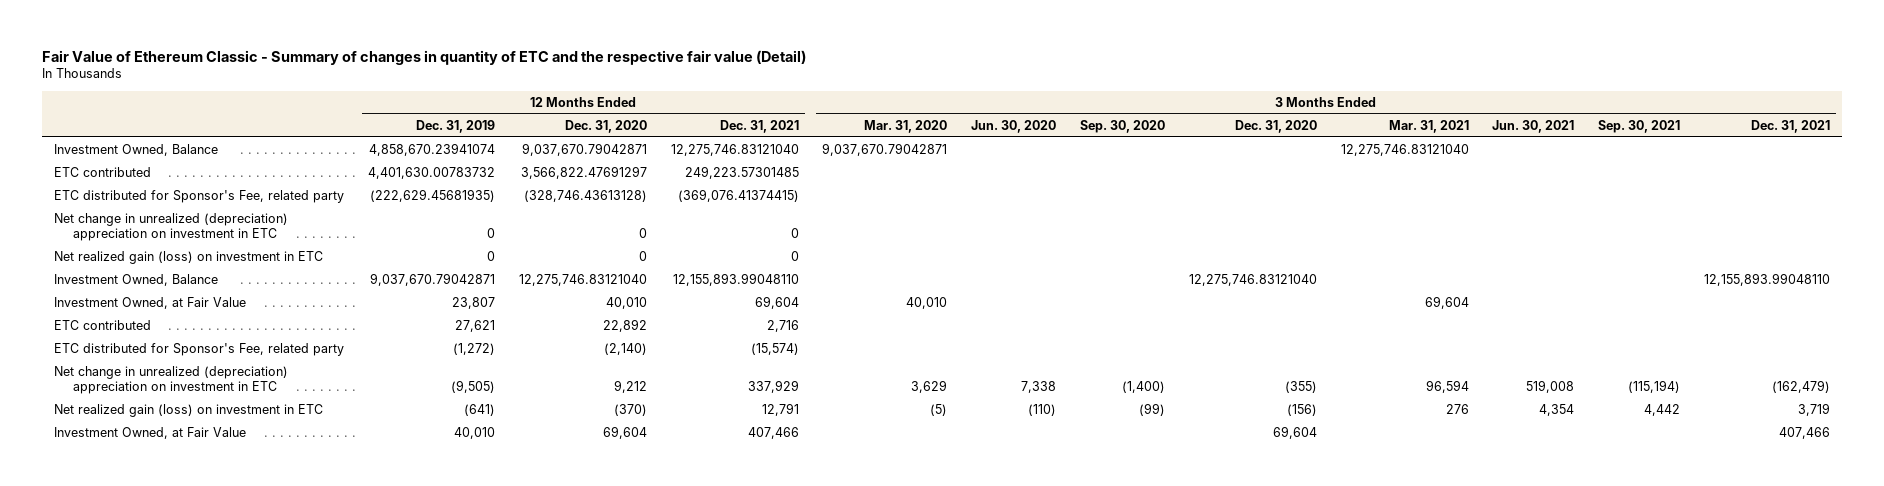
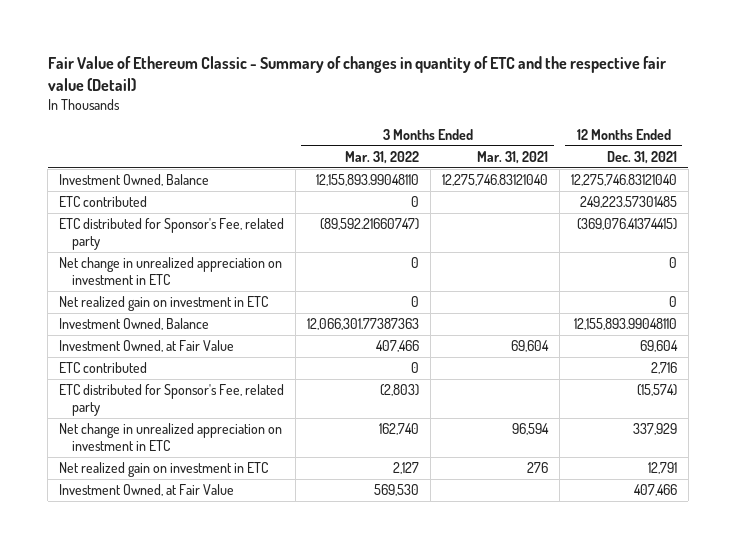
[415,119,495,133] Dec. 31, 2019 -> none
[564,119,647,133] Dec. 31, 2020 -> none
[864,119,948,133] Mar. 31, 2020 -> none
[971,119,1057,133] Jun. 30, 2020 -> none
[1079,119,1165,133] Sep. 30, 2020 -> none
[1234,119,1317,133] Dec. 31, 2020 -> none
[1492,119,1575,133] Jun. 30, 2021 -> none
[1598,119,1681,133] Sep. 30, 2021 -> none
[1750,119,1830,133] Dec. 31, 2021 -> none
none -> [345,151,420,165] Mar. 31, 2022
[54,213,289,241] Net change in unrealized (depreciation) appreciation on investment in ETC -> [59,257,283,285] Net change in unrealized appreciation on investment in ETC
[54,251,324,265] Net realized gain (loss) on investment in ETC -> [59,296,269,312] Net realized gain on investment in ETC
[54,366,289,394] Net change in unrealized (depreciation) appreciation on investment in ETC -> [59,423,283,451] Net change in unrealized appreciation on investment in ETC
[54,404,324,418] Net realized gain (loss) on investment in ETC -> [59,462,269,478] Net realized gain on investment in ETC

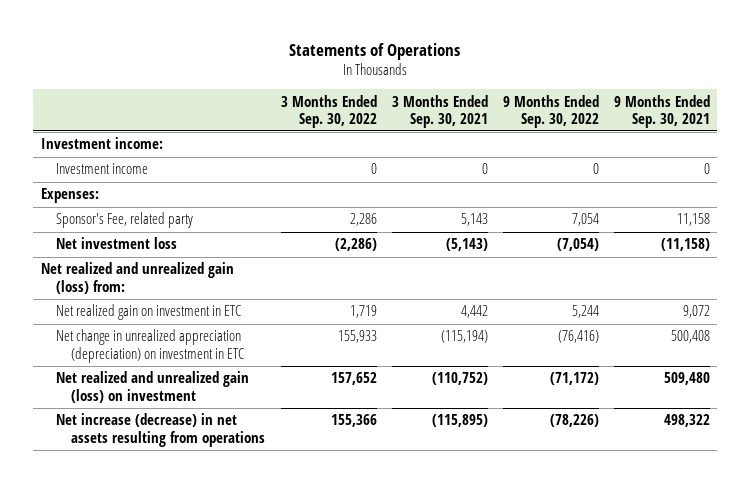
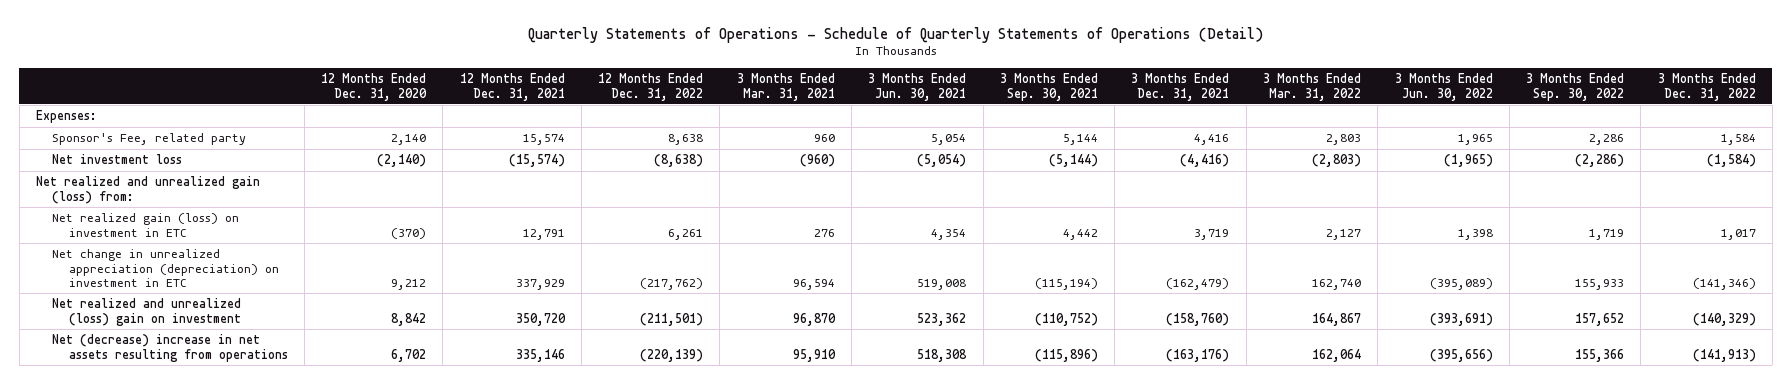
[289,42,461,60] Statements of Operations -> [527,26,1263,43] Quarterly Statements of Operations - Schedule of Quarterly Statements of Operations (Detail)
[502,94,599,128] 9 Months Ended Sep. 30, 2022 -> none
[613,94,710,128] 9 Months Ended Sep. 30, 2021 -> none
none -> [321,73,428,101] 12 Months Ended Dec. 31, 2020
none -> [459,73,565,101] 12 Months Ended Dec. 31, 2021
none -> [598,73,704,101] 12 Months Ended Dec. 31, 2022
none -> [736,73,835,101] 3 Months Ended Mar. 31, 2021
none -> [868,73,967,101] 3 Months Ended Jun. 30, 2021
none -> [1131,73,1230,101] 3 Months Ended Dec. 31, 2021
none -> [1262,73,1361,101] 3 Months Ended Mar. 31, 2022
none -> [1394,73,1493,101] 3 Months Ended Jun. 30, 2022
none -> [1657,73,1756,101] 3 Months Ended Dec. 31, 2022
[40,137,163,150] Investment income: -> none
[56,163,149,175] Investment income -> none
[460,213,488,227] 5,143 -> [1062,134,1098,146] 5,144
[445,238,488,252] (5,143) -> [1048,154,1098,168] (5,144)
[56,304,242,321] Net realized gain on investment in ETC -> [52,213,240,237] Net realized gain (loss) on investment in ETC
[56,371,250,403] Net realized and unrealized gain (loss) on investment -> [52,298,242,326] Net realized and unrealized (loss) gain on investment
[56,413,266,447] Net increase (decrease) in net assets resulting from operations -> [52,334,288,362] Net (decrease) increase in net assets resulting from operations
[431,414,488,428] (115,895) -> [1034,348,1098,362] (115,896)

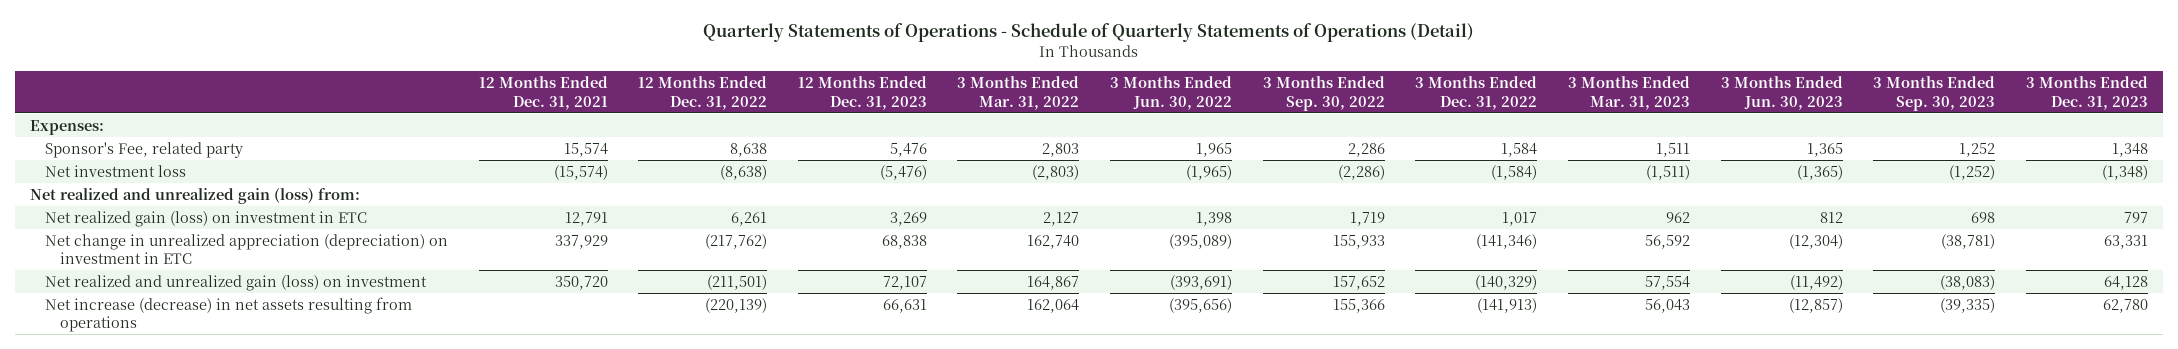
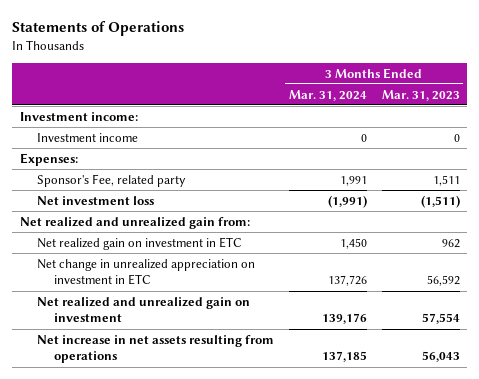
[702,23,1474,43] Quarterly Statements of Operations - Schedule of Quarterly Statements of Operations (Detail) -> [12,21,185,37] Statements of Operations
[478,76,608,110] 12 Months Ended Dec. 31, 2021 -> none
[638,76,768,110] 12 Months Ended Dec. 31, 2022 -> none
[797,76,927,110] 12 Months Ended Dec. 31, 2023 -> none
[957,76,1080,110] 3 Months Ended Mar. 31, 2022 -> none
[1110,76,1233,110] 3 Months Ended Jun. 30, 2022 -> none
[1262,76,1385,111] 3 Months Ended Sep. 30, 2022 -> none
[1415,76,1538,110] 3 Months Ended Dec. 31, 2022 -> none
[1720,76,1843,110] 3 Months Ended Jun. 30, 2023 -> none
[1873,76,1996,111] 3 Months Ended Sep. 30, 2023 -> none
[2025,76,2148,110] 3 Months Ended Dec. 31, 2023 -> none
none -> [288,89,367,101] Mar. 31, 2024
none -> [19,111,138,121] Investment income:
none -> [36,132,138,142] Investment income
[29,187,360,204] Net realized and unrealized gain (loss) from: -> [19,216,250,229] Net realized and unrealized gain from:
[44,210,367,227] Net realized gain (loss) on investment in ETC -> [36,236,242,250] Net realized gain on investment in ETC
[44,233,448,265] Net change in unrealized appreciation (depreciation) on investment in ETC -> [36,258,255,286] Net change in unrealized appreciation on investment in ETC
[44,274,427,291] Net realized and unrealized gain (loss) on investment -> [36,296,250,323] Net realized and unrealized gain on investment
[44,296,412,333] Net increase (decrease) in net assets resulting from operations -> [36,334,274,364] Net increase in net assets resulting from operations

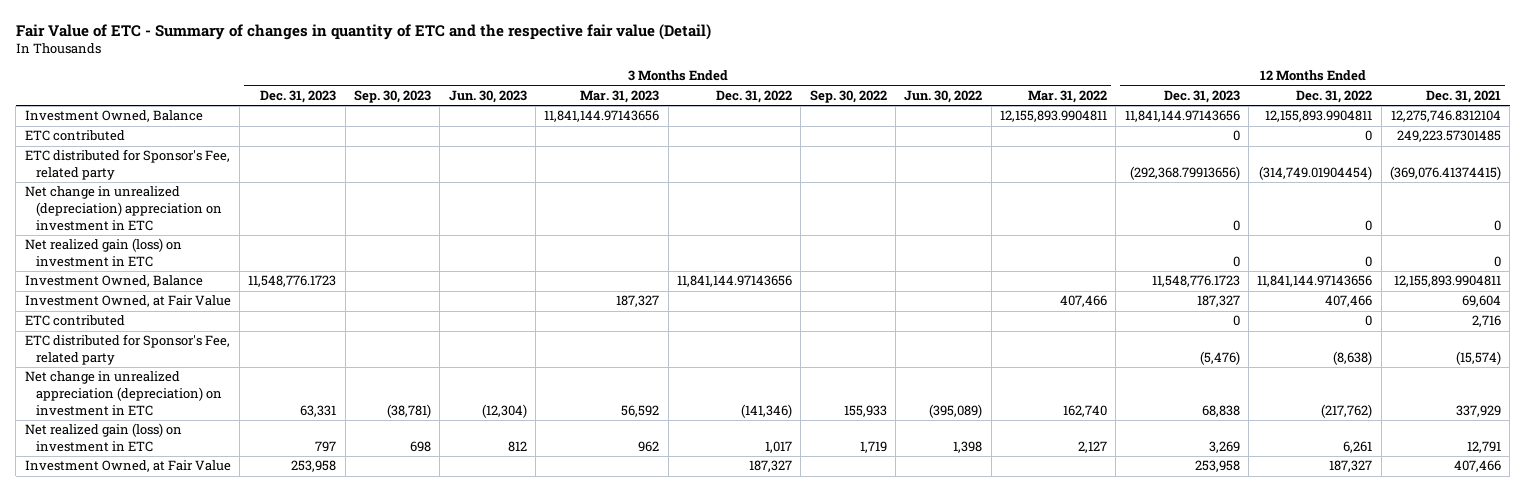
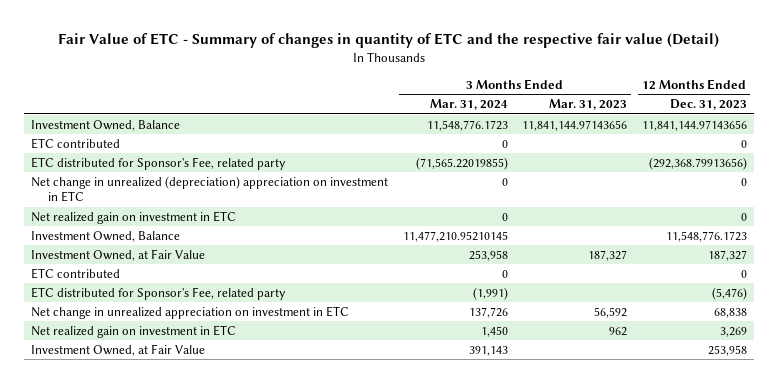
[260,90,337,104] Dec. 31, 2023 -> none
[353,90,431,104] Sep. 30, 2023 -> none
[448,90,527,104] Jun. 30, 2023 -> none
[715,90,792,104] Dec. 31, 2022 -> none
[809,90,887,104] Sep. 30, 2022 -> none
[904,90,983,104] Jun. 30, 2022 -> none
[1027,90,1107,104] Mar. 31, 2022 -> none
[1296,90,1373,104] Dec. 31, 2022 -> none
[1425,90,1501,104] Dec. 31, 2021 -> none
none -> [429,99,508,111] Mar. 31, 2024
[24,238,182,267] Net realized gain (loss) on investment in ETC -> [31,210,237,224] Net realized gain on investment in ETC
[24,371,222,416] Net change in unrealized appreciation (depreciation) on investment in ETC -> [31,305,350,319] Net change in unrealized appreciation on investment in ETC
[24,423,182,452] Net realized gain (loss) on investment in ETC -> [31,324,237,338] Net realized gain on investment in ETC

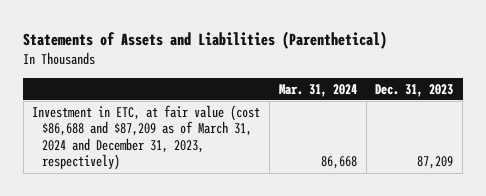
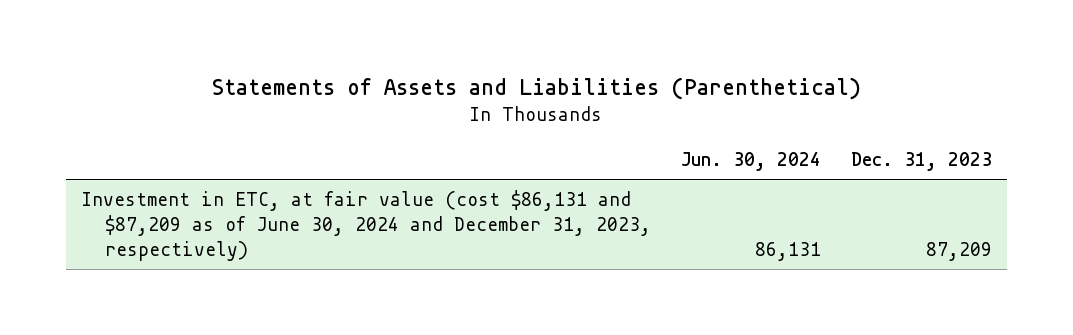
[278,83,357,97] Mar. 31, 2024 -> none
none -> [680,152,821,172] Jun. 30, 2024
[32,104,261,171] Investment in ETC, at fair value (cost $86,688 and $87,209 as of March 31, 2024 and December 31, 2023, respectively) -> [80,190,651,261] Investment in ETC, at fair value (cost $86,131 and $87,209 as of June 30, 2024 and December 31, 2023, respectively)

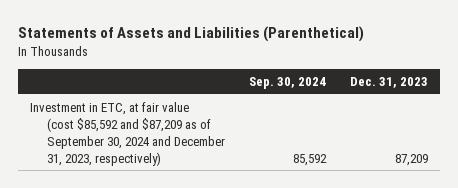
[680,152,821,172] Jun. 30, 2024 -> none
none -> [248,77,326,90] Sep. 30, 2024
[80,190,651,261] Investment in ETC, at fair value (cost $86,131 and $87,209 as of June 30, 2024 and December 31, 2023, respectively) -> [29,101,225,166] Investment in ETC, at fair value (cost $85,592 and $87,209 as of September 30, 2024 and December 31, 2023, respectively)

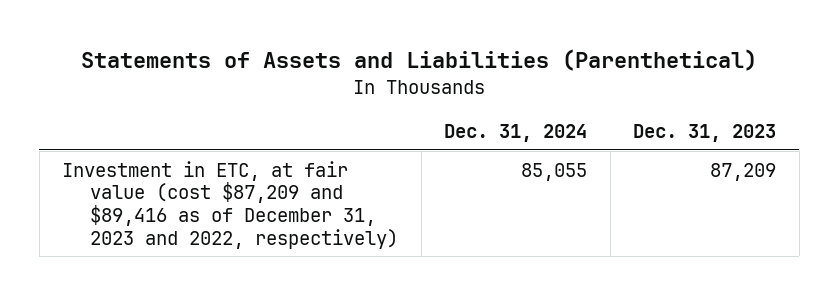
[248,77,326,90] Sep. 30, 2024 -> none
none -> [444,124,588,143] Dec. 31, 2024
[29,101,225,166] Investment in ETC, at fair value (cost $85,592 and $87,209 as of September 30, 2024 and December 31, 2023, respectively) -> [62,160,399,249] Investment in ETC, at fair value (cost $87,209 and $89,416 as of December 31, 2023 and 2022, respectively)

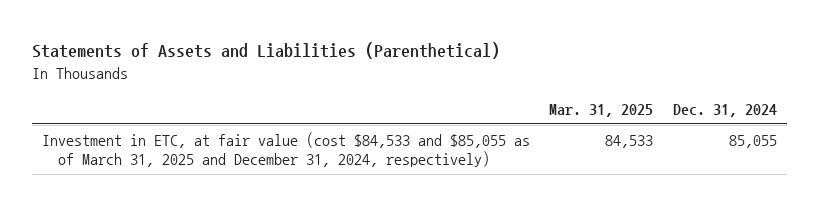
[633,124,777,143] Dec. 31, 2023 -> none
none -> [549,103,654,117] Mar. 31, 2025
[62,160,399,249] Investment in ETC, at fair value (cost $87,209 and $89,416 as of December 31, 2023 and 2022, respectively) -> [41,132,530,168] Investment in ETC, at fair value (cost $84,533 and $85,055 as of March 31, 2025 and December 31, 2024, respectively)

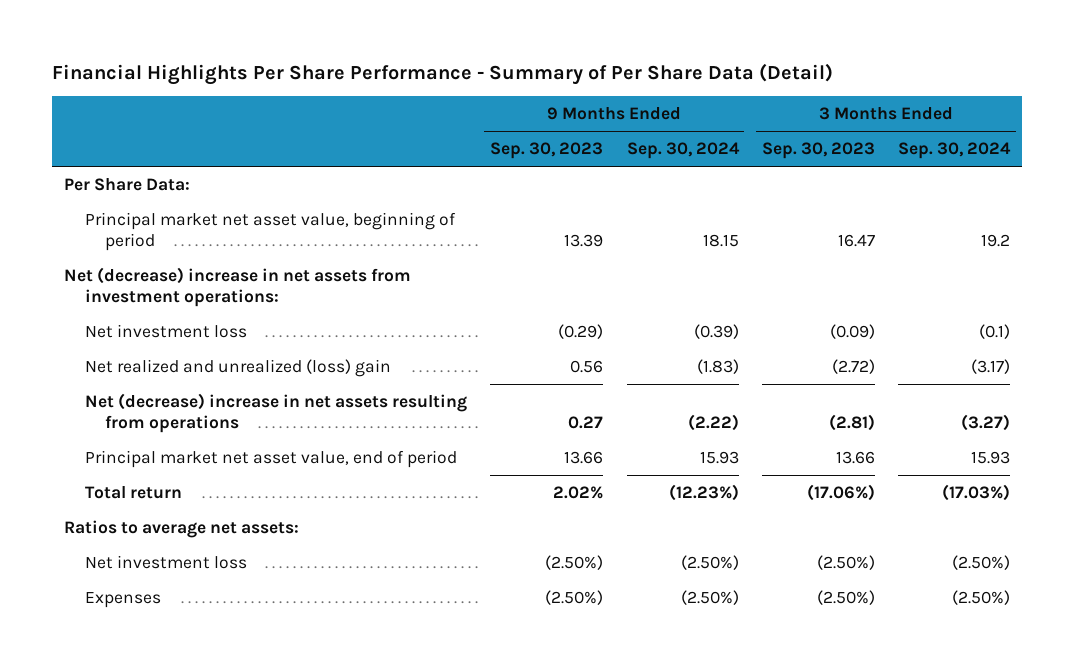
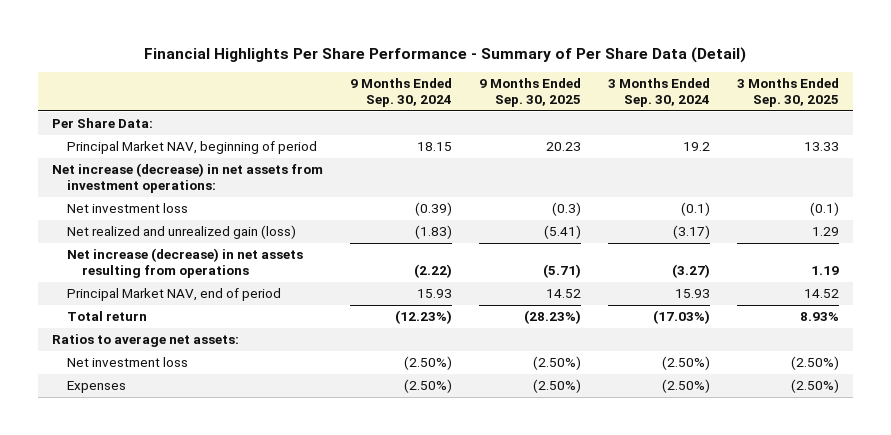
[490,142,604,160] Sep. 30, 2023 -> none
[761,142,875,160] Sep. 30, 2023 -> none
none -> [478,78,581,108] 9 Months Ended Sep. 30, 2025
none -> [737,78,840,108] 3 Months Ended Sep. 30, 2025
[84,211,456,252] Principal market net asset value, beginning of period -> [66,141,317,155] Principal Market NAV, beginning of period
[64,266,412,308] Net (decrease) increase in net assets from investment operations: -> [51,163,323,194] Net increase (decrease) in net assets from investment operations:
[84,358,391,377] Net realized and unrealized (loss) gain -> [66,225,296,240] Net realized and unrealized gain (loss)
[84,392,467,434] Net (decrease) increase in net assets resulting from operations -> [66,248,303,279] Net increase (decrease) in net assets resulting from operations
[84,449,457,468] Principal market net asset value, end of period -> [66,288,281,302] Principal Market NAV, end of period

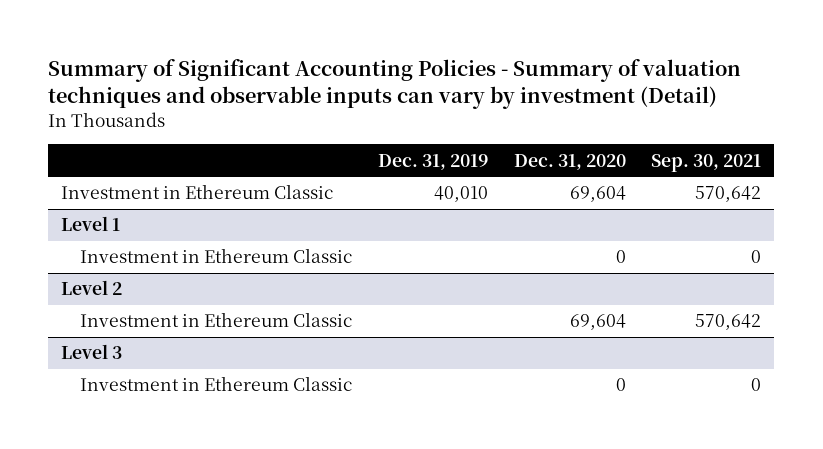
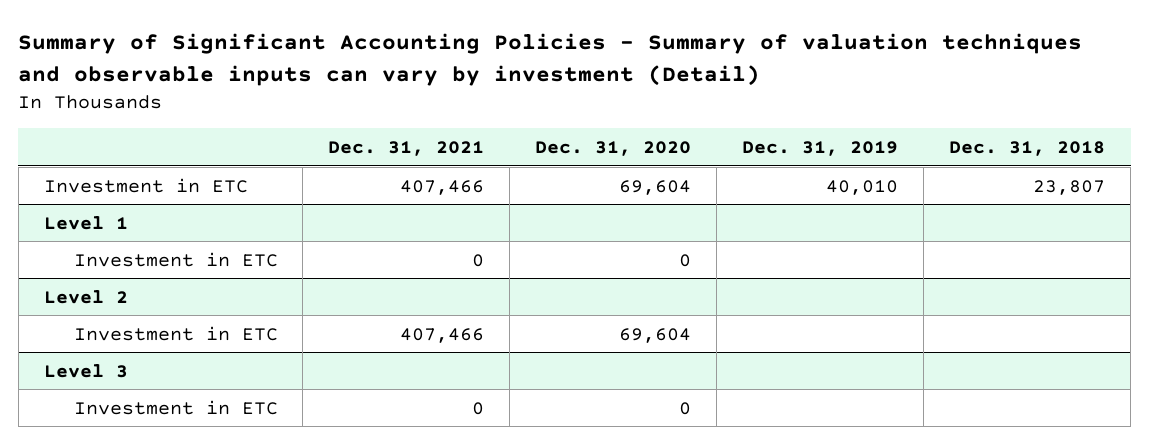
[651,153,762,172] Sep. 30, 2021 -> none
none -> [328,140,485,156] Dec. 31, 2021
none -> [949,140,1106,156] Dec. 31, 2018
[61,184,334,200] Investment in Ethereum Classic -> [43,177,248,193] Investment in ETC
[80,248,353,264] Investment in Ethereum Classic -> [73,251,278,267] Investment in ETC
[80,312,353,328] Investment in Ethereum Classic -> [73,325,278,341] Investment in ETC
[80,376,353,392] Investment in Ethereum Classic -> [73,399,278,415] Investment in ETC

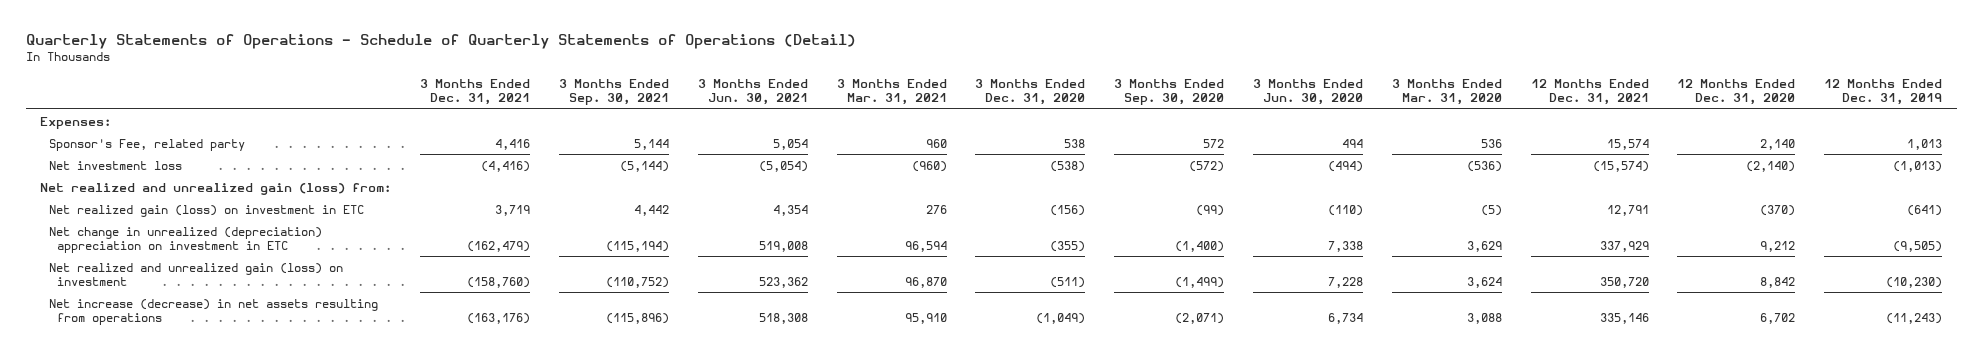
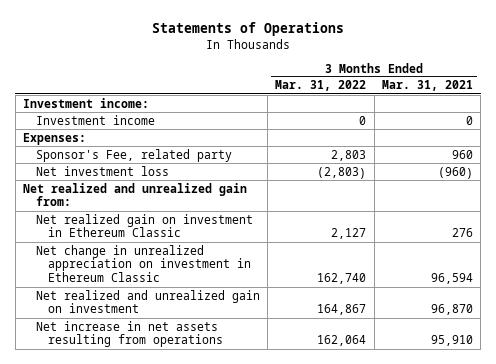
[25,33,856,49] Quarterly Statements of Operations - Schedule of Quarterly Statements of Operations (Detail) -> [152,22,345,37] Statements of Operations
[420,79,531,106] 3 Months Ended Dec. 31, 2021 -> none
[558,79,669,106] 3 Months Ended Sep. 30, 2021 -> none
[697,79,808,106] 3 Months Ended Jun. 30, 2021 -> none
[975,79,1086,106] 3 Months Ended Dec. 31, 2020 -> none
[1114,79,1225,106] 3 Months Ended Sep. 30, 2020 -> none
[1252,79,1363,106] 3 Months Ended Jun. 30, 2020 -> none
[1391,79,1502,106] 3 Months Ended Mar. 31, 2020 -> none
[1530,79,1649,106] 12 Months Ended Dec. 31, 2021 -> none
[1677,79,1796,106] 12 Months Ended Dec. 31, 2020 -> none
[1824,79,1943,106] 12 Months Ended Dec. 31, 2019 -> none
none -> [275,80,367,92] Mar. 31, 2022
none -> [23,97,150,108] Investment income:
none -> [35,114,155,125] Investment income
[40,182,392,195] Net realized and unrealized gain (loss) from: -> [23,182,248,207] Net realized and unrealized gain from:
[48,204,364,217] Net realized gain (loss) on investment in ETC -> [35,213,253,238] Net realized gain on investment in Ethereum Classic
[48,226,322,253] Net change in unrealized (depreciation) appreciation on investment in ETC -> [35,244,252,283] Net change in unrealized appreciation on investment in Ethereum Classic
[48,262,343,286] Net realized and unrealized gain (loss) on investment -> [35,289,260,314] Net realized and unrealized gain on investment
[48,298,378,325] Net increase (decrease) in net assets resulting from operations -> [35,320,224,348] Net increase in net assets resulting from operations

